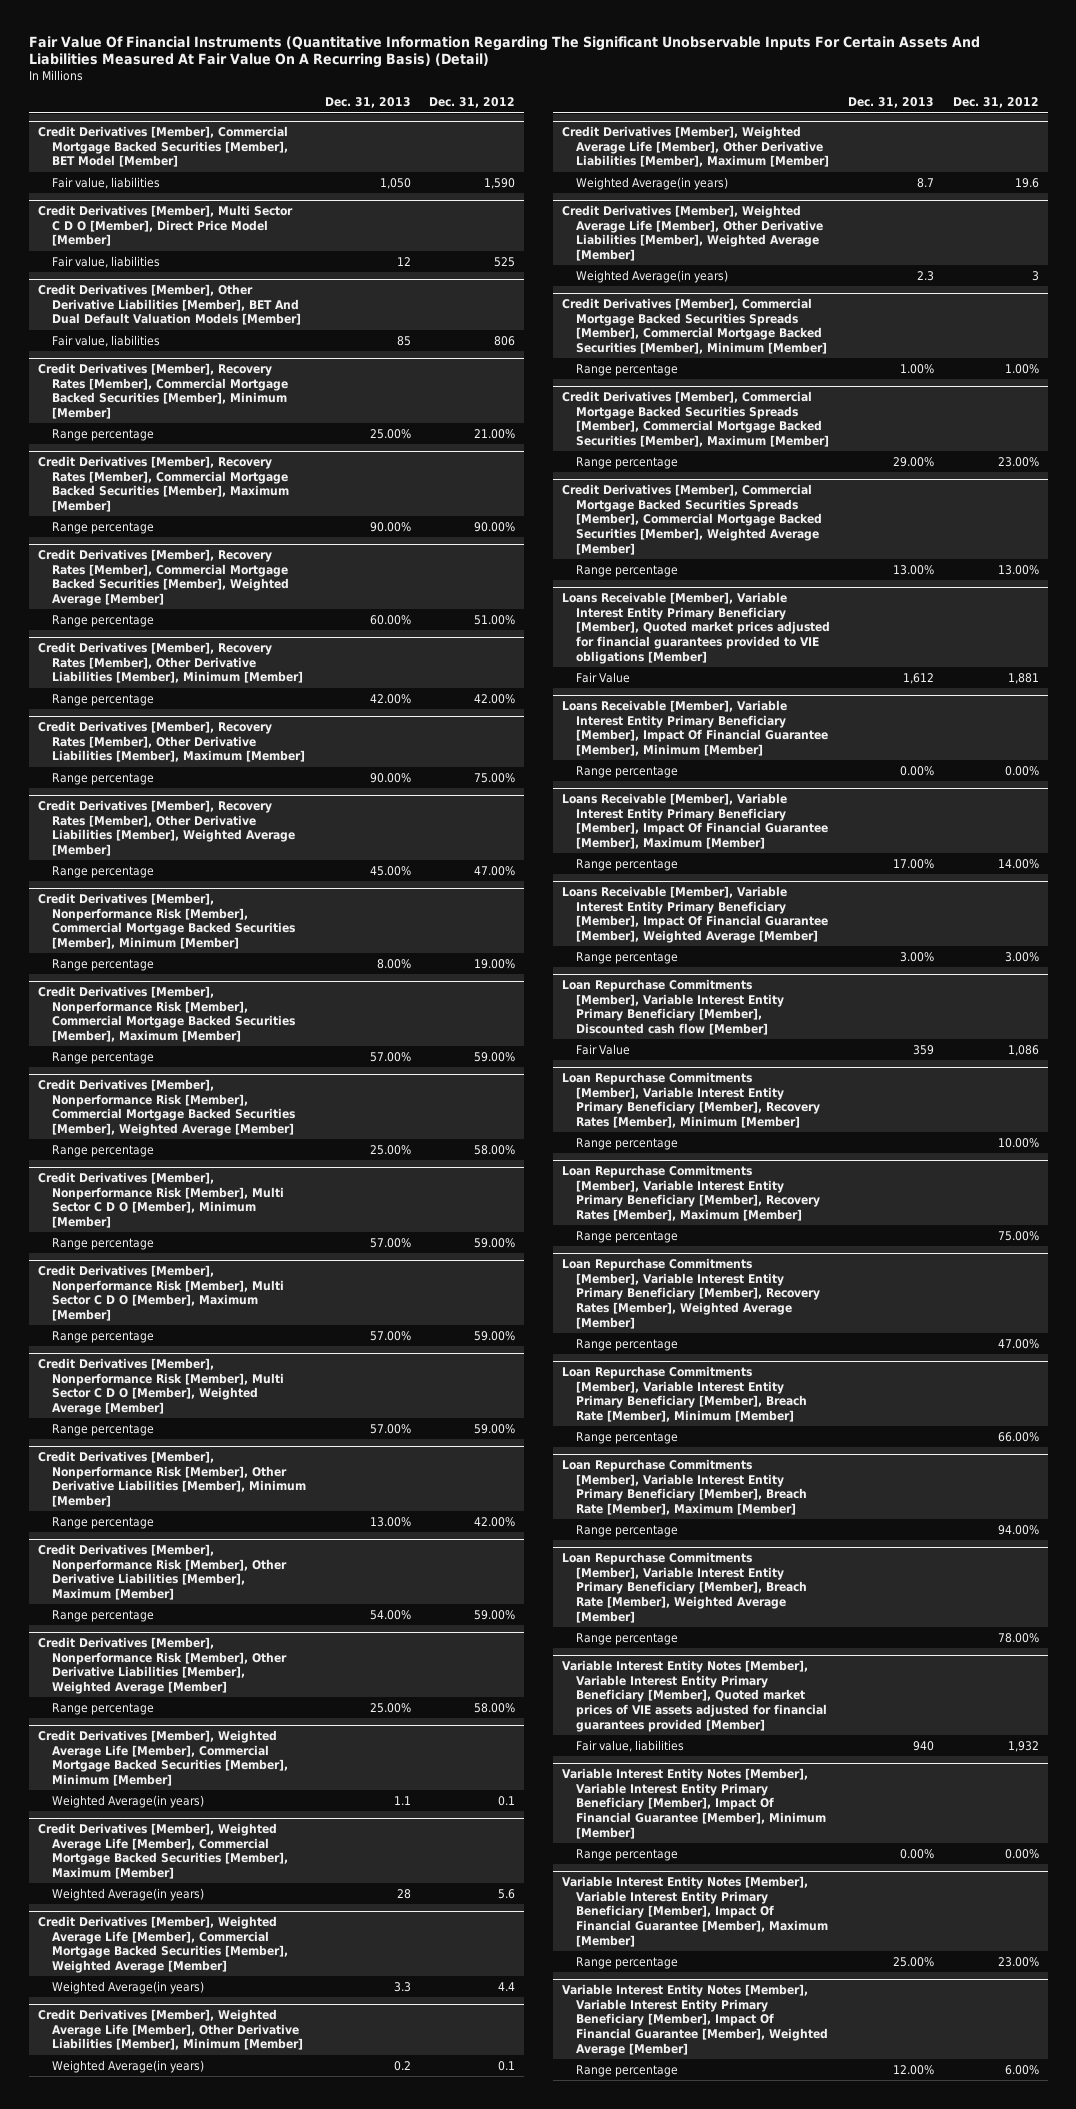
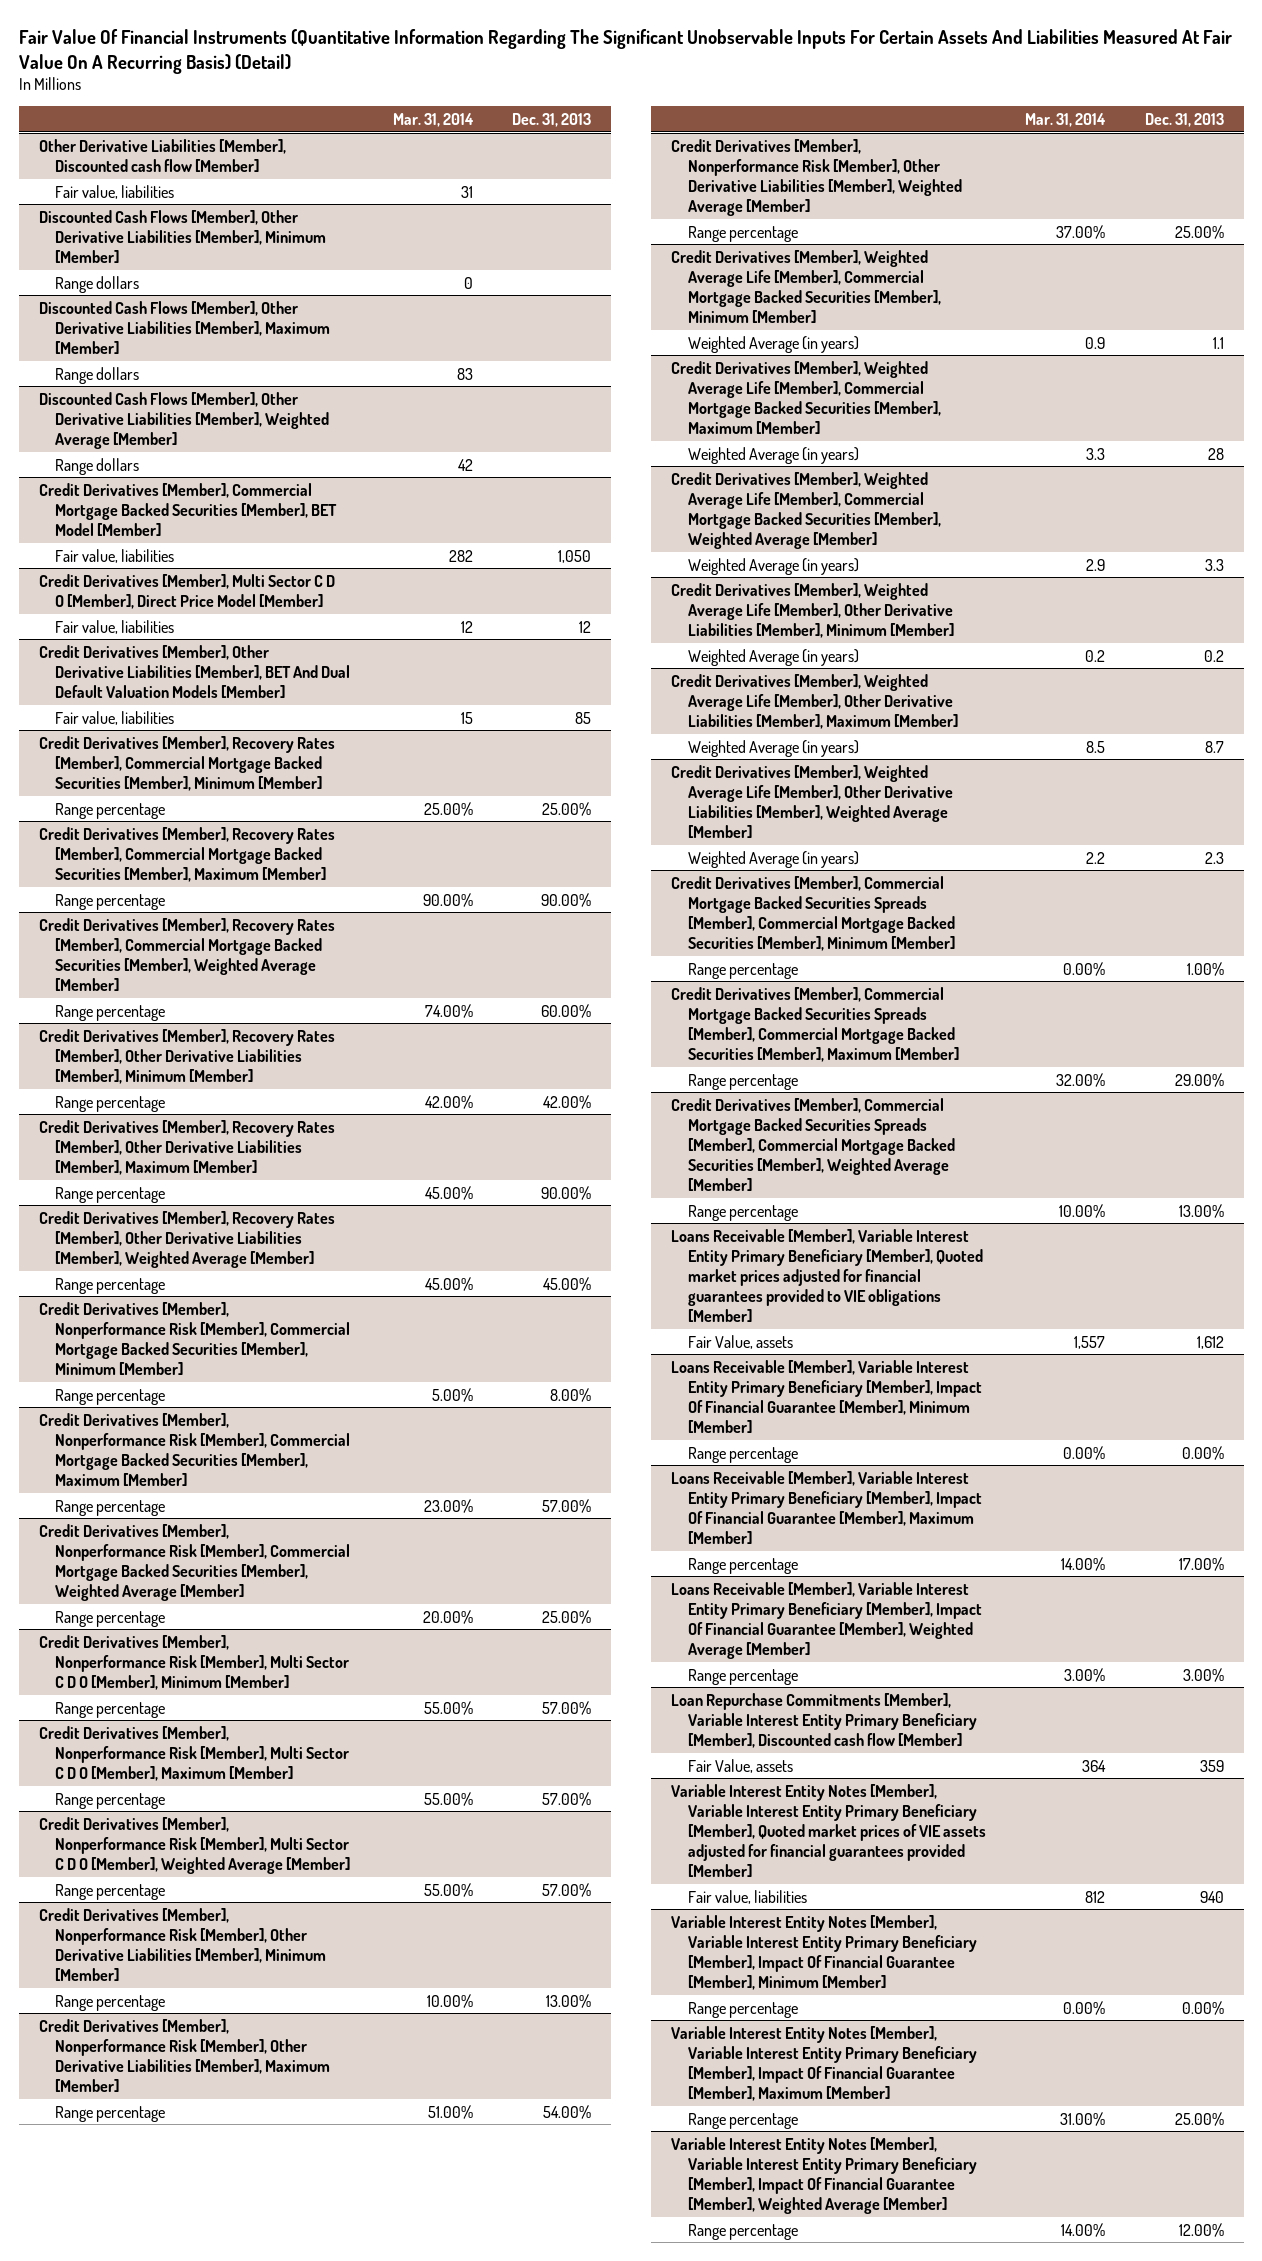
[428,97,515,109] Dec. 31, 2012 -> none
none -> [392,112,474,127] Mar. 31, 2014
none -> [38,138,286,172] Other Derivative Liabilities [Member], Discounted cash flow [Member]
none -> [55,184,175,199] Fair value, liabilities
none -> [38,209,327,263] Discounted Cash Flows [Member], Other Derivative Liabilities [Member], Minimum [Member]
none -> [55,275,140,293] Range dollars
none -> [38,300,331,354] Discounted Cash Flows [Member], Other Derivative Liabilities [Member], Maximum [Member]
none -> [55,366,140,384] Range dollars
none -> [38,391,330,449] Discounted Cash Flows [Member], Other Derivative Liabilities [Member], Weighted Average [Member]
none -> [55,457,140,475] Range dollars
[52,1794,205,1808] Weighted Average(in years) -> [687,335,859,353] Weighted Average (in years)
[52,1887,205,1901] Weighted Average(in years) -> [687,446,859,464] Weighted Average (in years)
[52,1980,205,1994] Weighted Average(in years) -> [687,557,859,575] Weighted Average (in years)
[52,2059,205,2073] Weighted Average(in years) -> [687,648,859,666] Weighted Average (in years)
[576,176,729,190] Weighted Average(in years) -> [687,739,859,757] Weighted Average (in years)
[576,269,729,283] Weighted Average(in years) -> [687,850,859,868] Weighted Average (in years)
[576,671,631,683] Fair Value -> [687,1334,793,1349] Fair Value, assets
[561,1072,821,1128] Loan Repurchase Commitments [Member], Variable Interest Entity Primary Beneficiary [Member], Recovery Rates [Member], Minimum [Member] -> none
[576,1137,679,1150] Range percentage -> none
[561,1165,821,1221] Loan Repurchase Commitments [Member], Variable Interest Entity Primary Beneficiary [Member], Recovery Rates [Member], Maximum [Member] -> none
[576,1230,679,1243] Range percentage -> none
[561,1258,821,1329] Loan Repurchase Commitments [Member], Variable Interest Entity Primary Beneficiary [Member], Recovery Rates [Member], Weighted Average [Member] -> none
[576,1338,679,1351] Range percentage -> none
[561,1366,808,1422] Loan Repurchase Commitments [Member], Variable Interest Entity Primary Beneficiary [Member], Breach Rate [Member], Minimum [Member] -> none
[576,1431,679,1444] Range percentage -> none
[561,1459,808,1515] Loan Repurchase Commitments [Member], Variable Interest Entity Primary Beneficiary [Member], Breach Rate [Member], Maximum [Member] -> none
[576,1524,679,1537] Range percentage -> none
[561,1552,808,1623] Loan Repurchase Commitments [Member], Variable Interest Entity Primary Beneficiary [Member], Breach Rate [Member], Weighted Average [Member] -> none
[576,1632,679,1645] Range percentage -> none
[576,1043,631,1055] Fair Value -> [687,1758,793,1773] Fair Value, assets

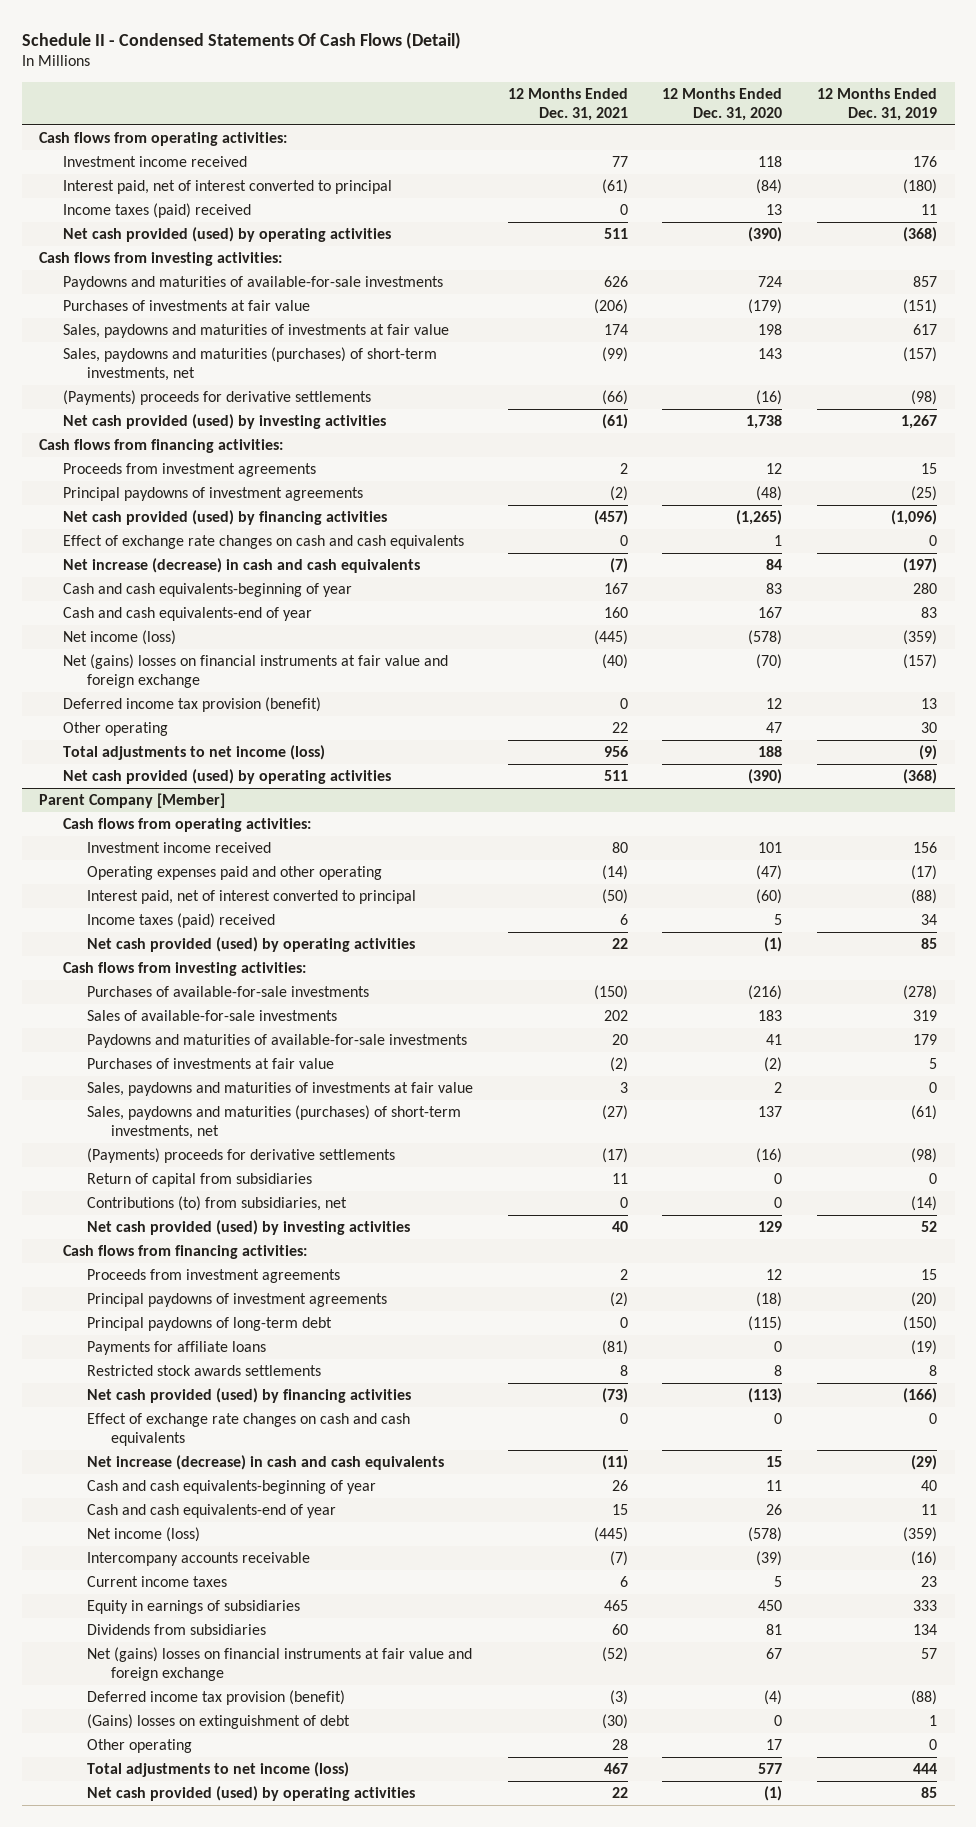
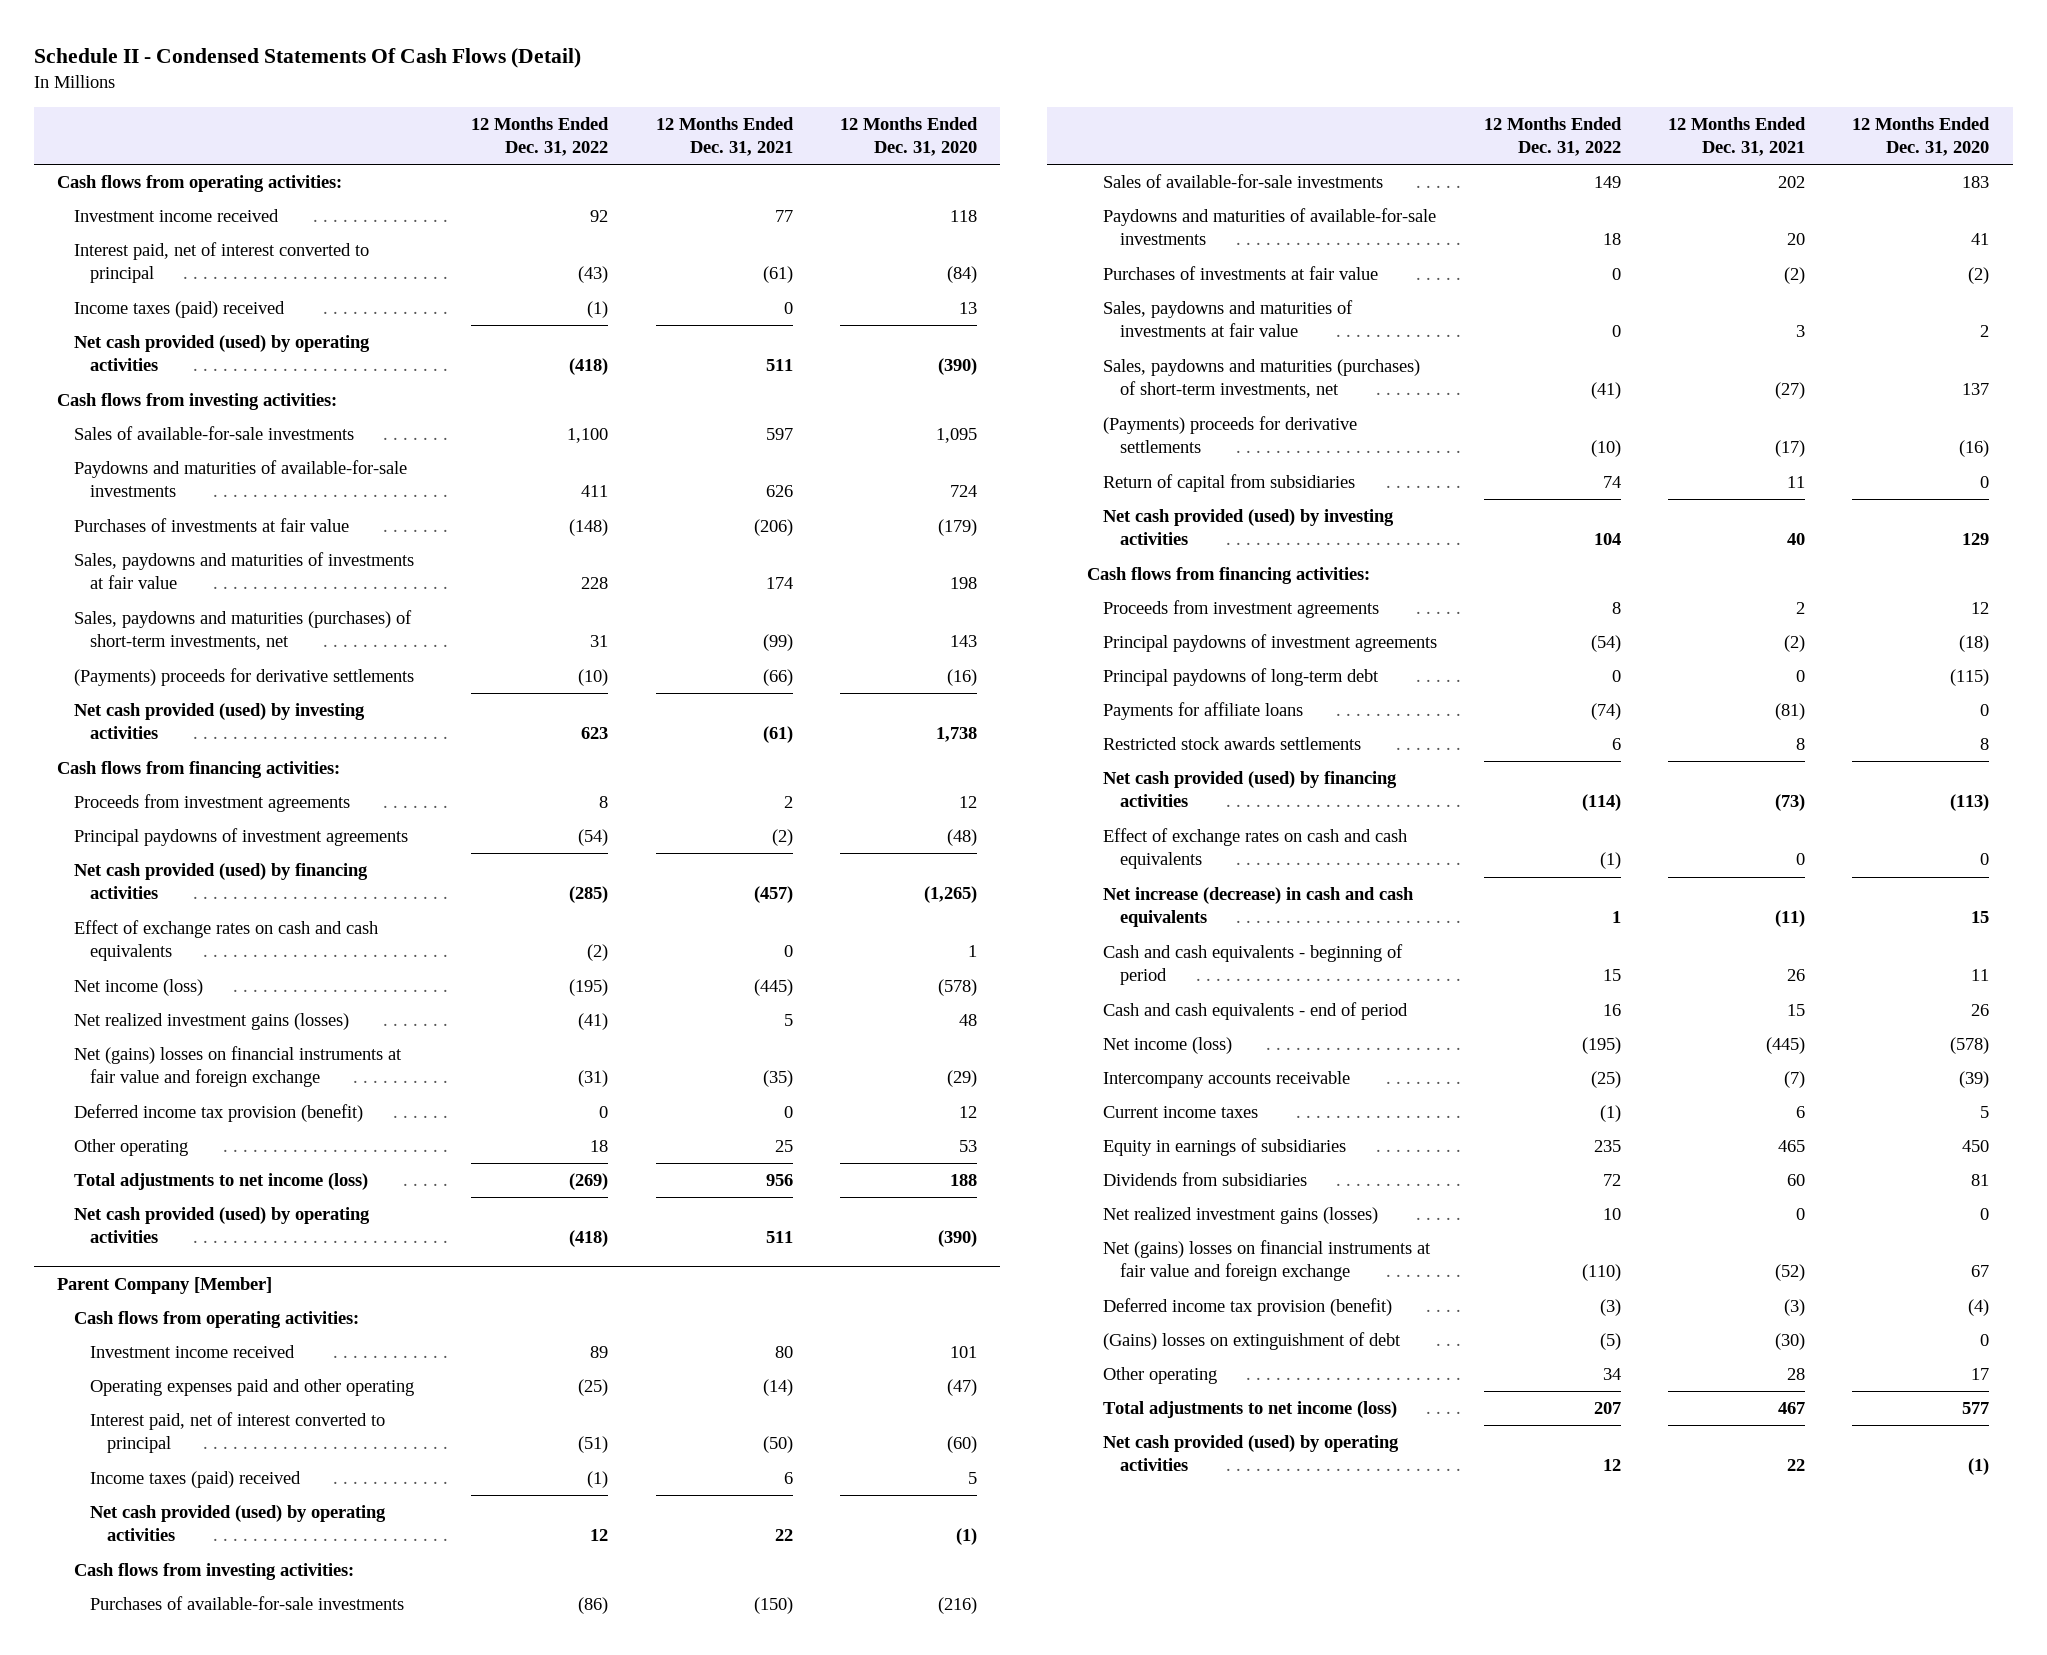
[817,87,938,121] 12 Months Ended Dec. 31, 2019 -> none
none -> [471,116,610,157] 12 Months Ended Dec. 31, 2022
none -> [73,426,354,441] Sales of available-for-sale investments
[62,558,420,574] Net increase (decrease) in cash and cash equivalents -> none
[62,583,352,598] Cash and cash equivalents-beginning of year -> none
[62,607,312,622] Cash and cash equivalents-end of year -> none
[62,535,464,550] Effect of exchange rate changes on cash and cash equivalents -> [73,920,378,962] Effect of exchange rates on cash and cash equivalents
none -> [73,1013,349,1031] Net realized investment gains (losses)
[601,654,628,670] (40) -> [762,1070,793,1088] (35)
[756,654,783,670] (70) -> [946,1070,977,1088] (29)
[611,722,628,734] 22 -> [774,1140,793,1153] 25
[766,722,783,734] 47 -> [958,1140,977,1153] 53
[86,1196,347,1212] Contributions (to) from subsidiaries, net -> none
[86,1413,410,1447] Effect of exchange rate changes on cash and cash equivalents -> [1103,828,1408,870] Effect of exchange rates on cash and cash equivalents
[86,1480,376,1495] Cash and cash equivalents-beginning of year -> [1103,944,1404,986] Cash and cash equivalents - beginning of period
[86,1504,336,1519] Cash and cash equivalents-end of year -> [1103,1002,1409,1021] Cash and cash equivalents - end of period
none -> [1103,1207,1379,1225] Net realized investment gains (losses)

